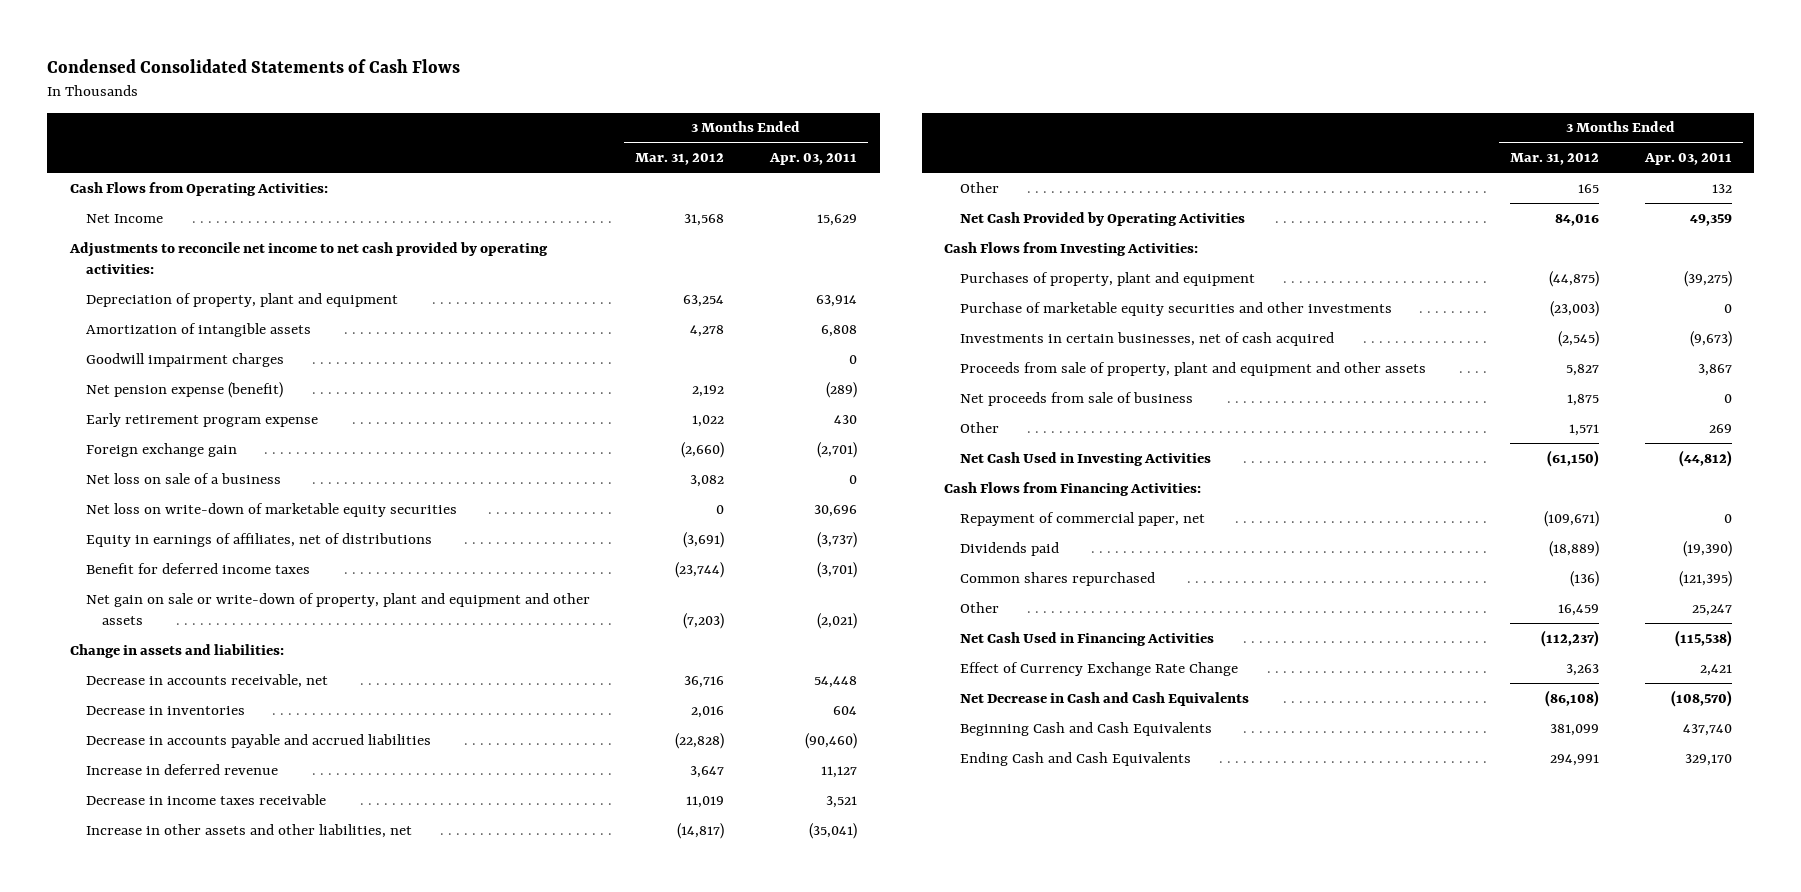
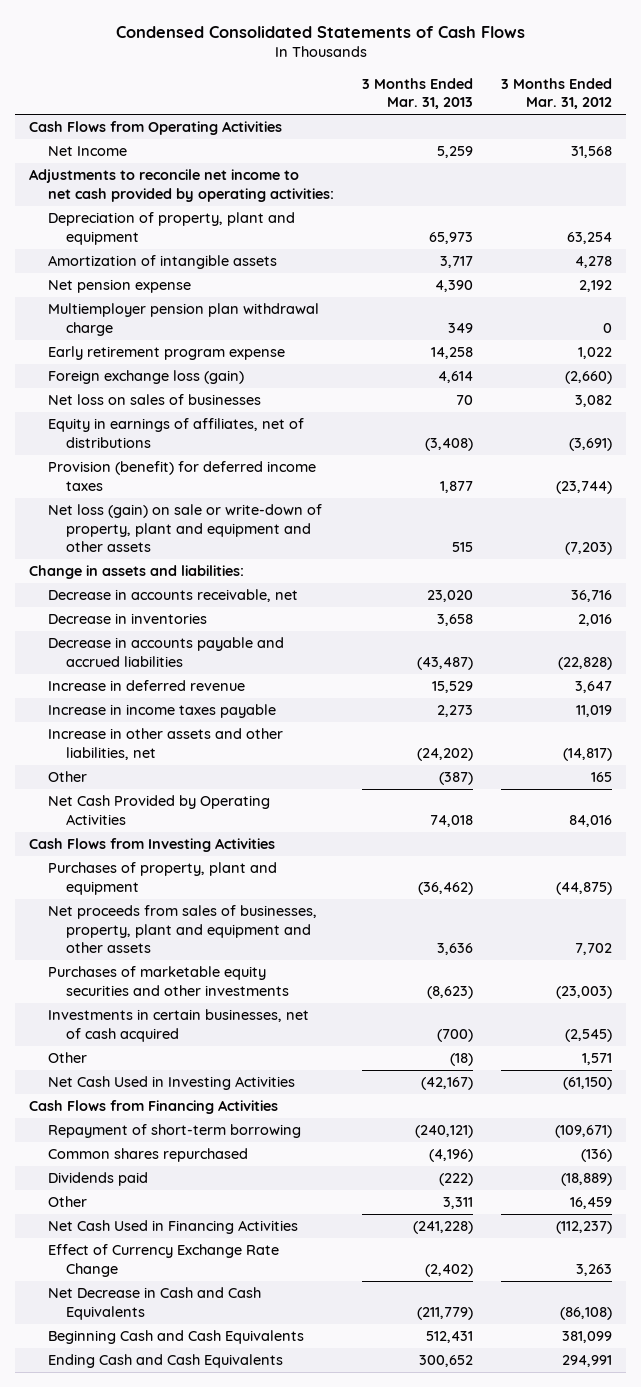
[768,153,857,166] Apr. 03, 2011 -> none
none -> [361,77,473,110] 3 Months Ended Mar. 31, 2013
[69,181,328,196] Cash Flows from Operating Activities: -> [29,121,283,136] Cash Flows from Operating Activities
[85,352,284,367] Goodwill impairment charges -> none
[85,381,283,398] Net pension expense (benefit) -> [47,279,191,294] Net pension expense
none -> [47,303,319,336] Multiemployer pension plan withdrawal charge
[85,502,457,517] Net loss on write-down of marketable equity securities -> none
[85,442,237,457] Foreign exchange gain -> [47,370,244,385] Foreign exchange loss (gain)
[85,472,281,484] Net loss on sale of a business -> [47,394,261,406] Net loss on sales of businesses
[85,562,310,574] Benefit for deferred income taxes -> [47,461,316,491] Provision (benefit) for deferred income taxes
[85,592,590,626] Net gain on sale or write-down of property, plant and equipment and other assets -> [47,504,322,553] Net loss (gain) on sale or write-down of property, plant and equipment and other assets
[85,793,326,805] Decrease in income taxes receivable -> [47,704,276,719] Increase in income taxes payable
[944,241,1199,256] Cash Flows from Investing Activities: -> [29,838,276,853] Cash Flows from Investing Activities
none -> [47,905,317,954] Net proceeds from sales of businesses, property, plant and equipment and other assets
[960,301,1393,316] Purchase of marketable equity securities and other investments -> [47,966,290,996] Purchases of marketable equity securities and other investments
[960,361,1427,376] Proceeds from sale of property, plant and equipment and other assets -> none
[960,391,1194,406] Net proceeds from sale of business -> none
[944,481,1202,496] Cash Flows from Financing Activities: -> [29,1100,279,1115] Cash Flows from Financing Activities
[960,511,1206,526] Repayment of commercial paper, net -> [47,1124,301,1139] Repayment of short-term borrowing
[960,541,1060,556] Dividends paid -> [47,1172,148,1187] Dividends paid

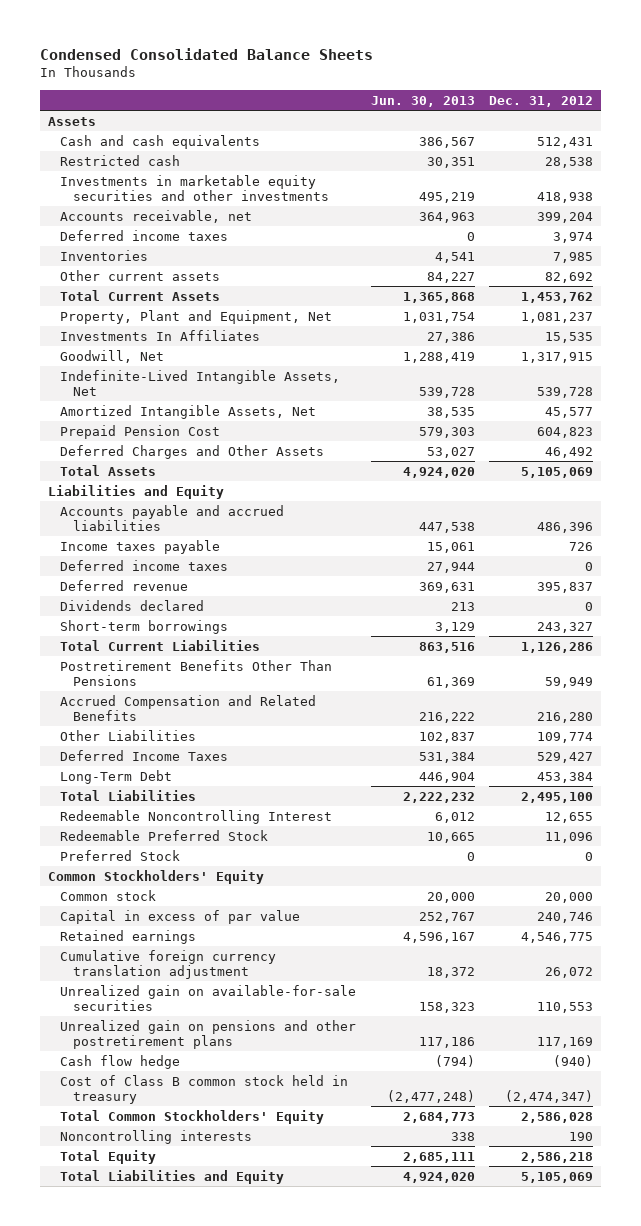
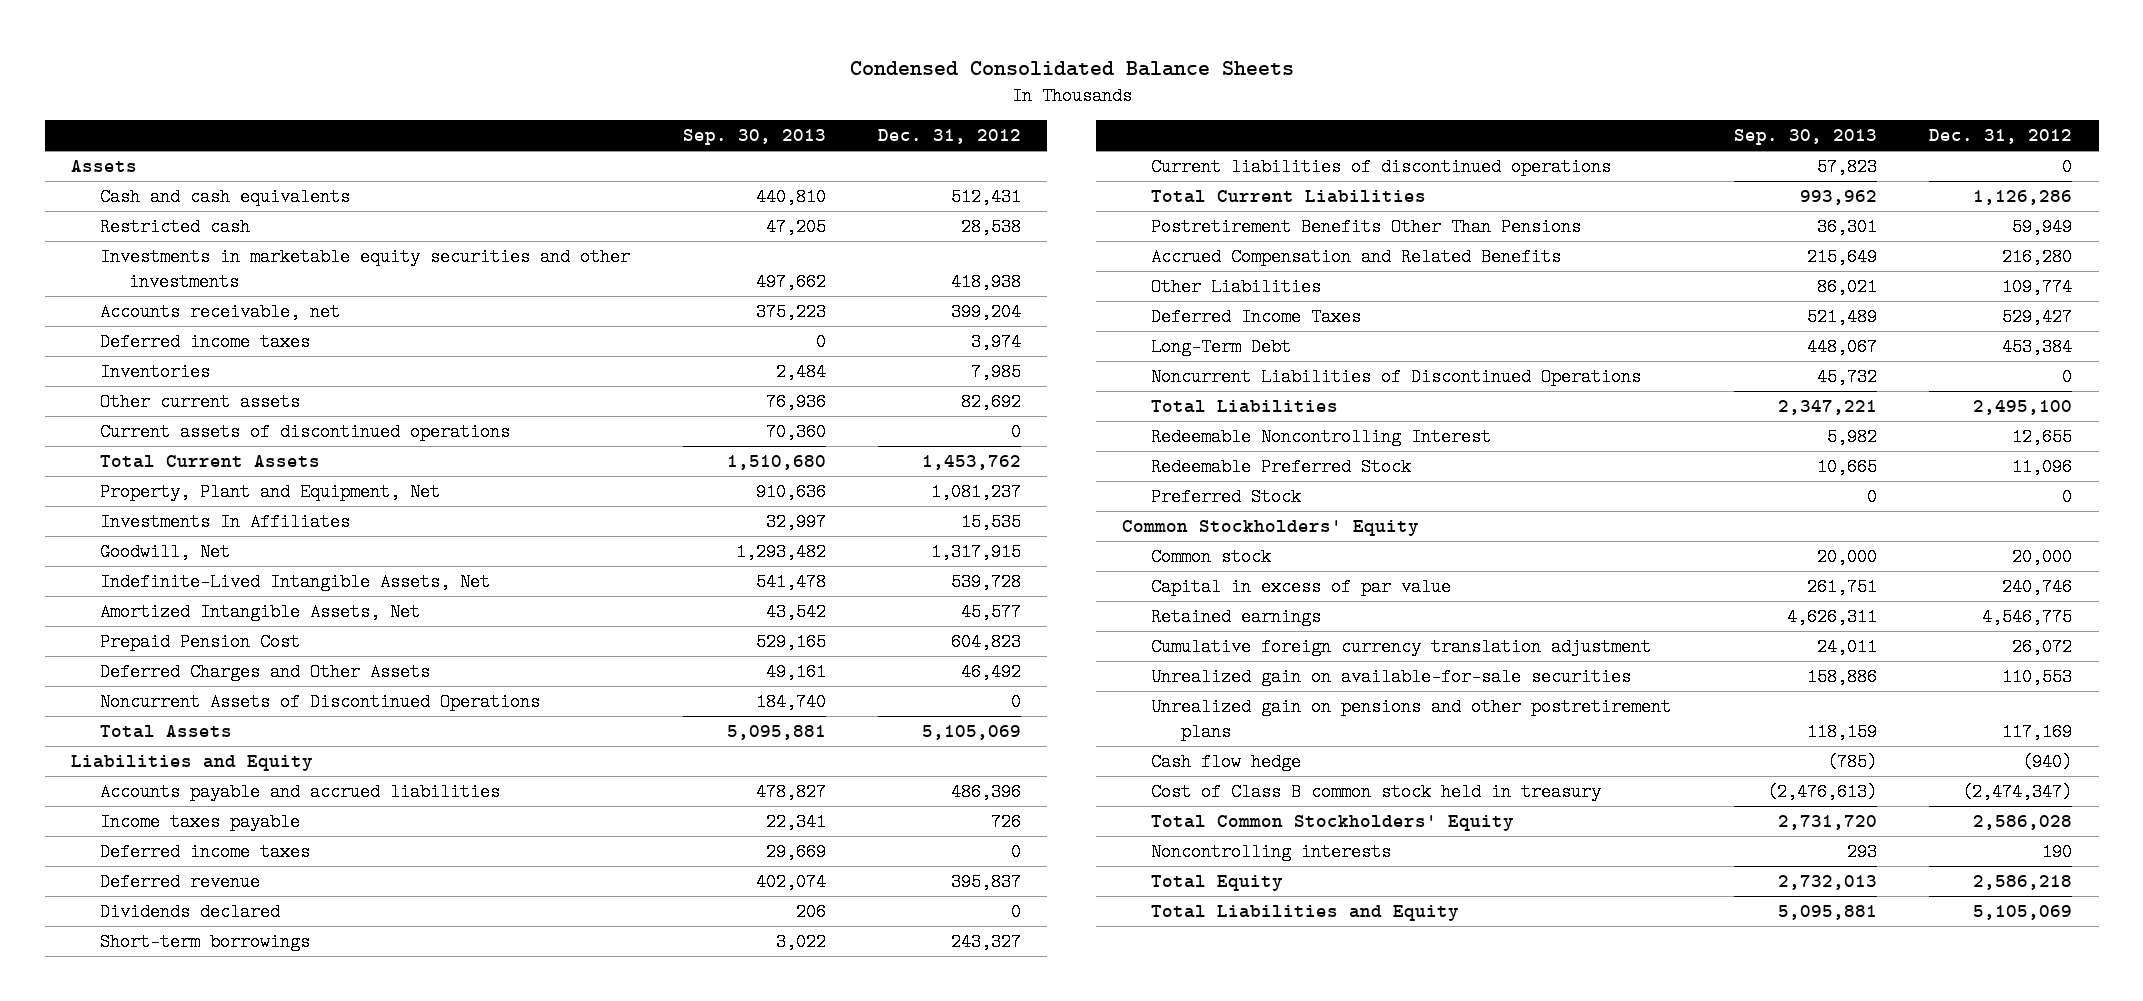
[370,95,475,107] Jun. 30, 2013 -> none
none -> [682,129,826,146] Sep. 30, 2013
none -> [100,423,511,442] Current assets of discontinued operations
none -> [100,693,541,712] Noncurrent Assets of Discontinued Operations
none -> [1151,158,1612,177] Current liabilities of discontinued operations
none -> [1151,368,1642,387] Noncurrent Liabilities of Discontinued Operations

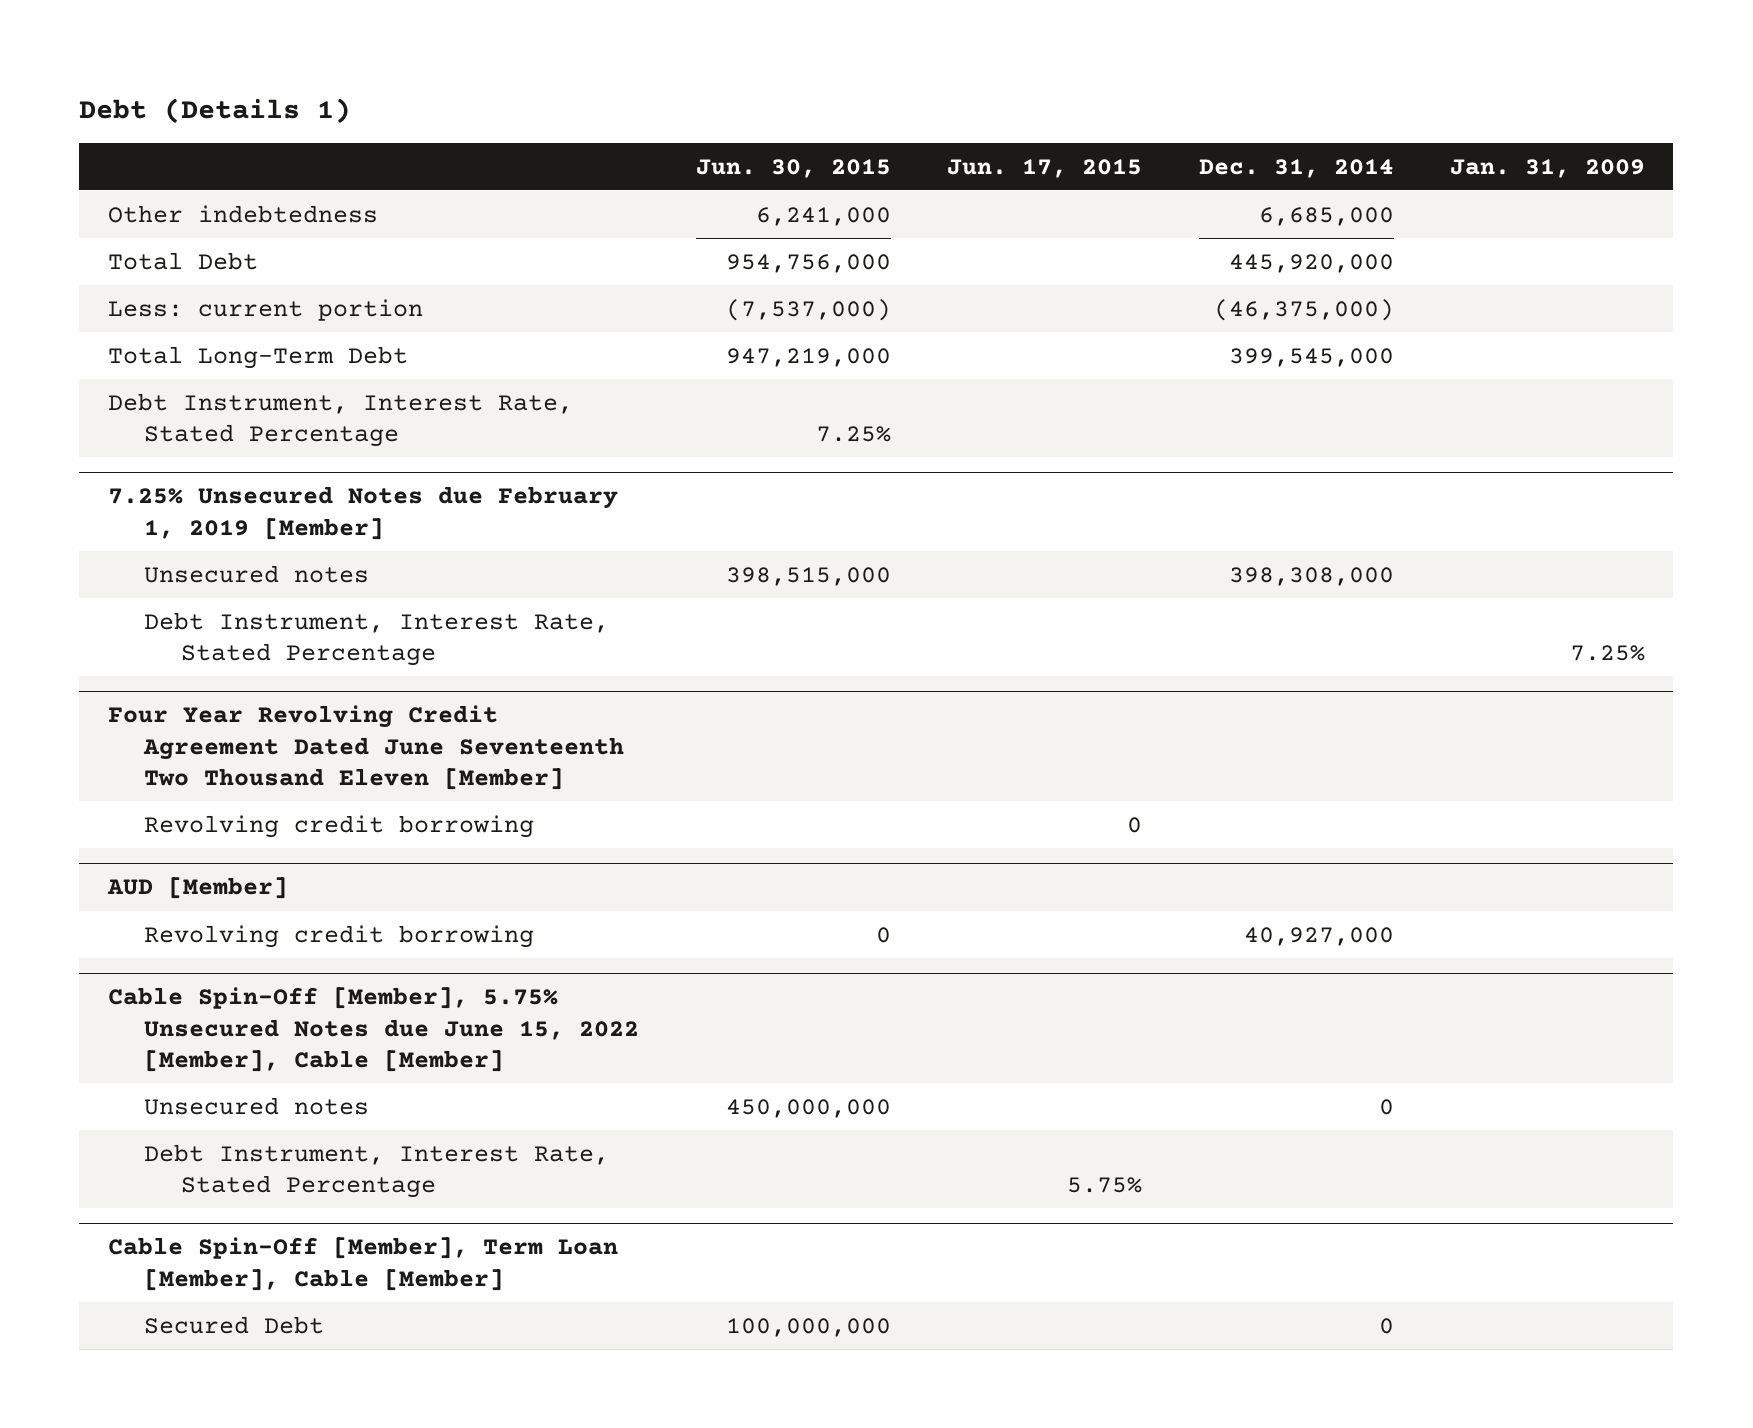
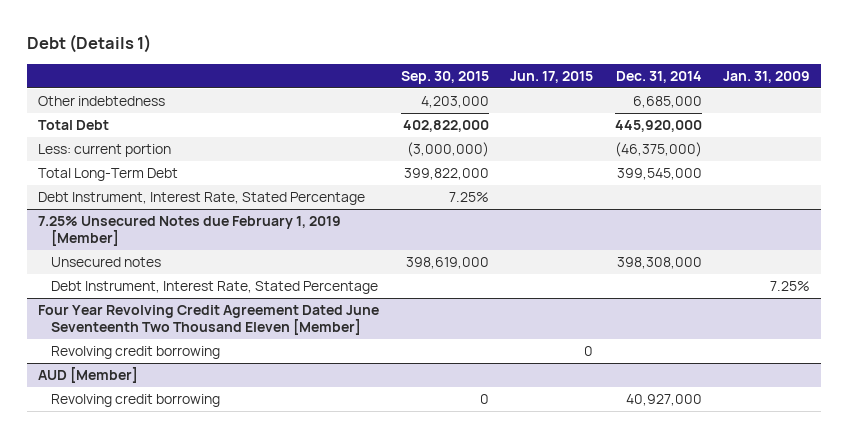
[695,158,891,178] Jun. 30, 2015 -> none
none -> [400,70,489,84] Sep. 30, 2015
[107,987,640,1072] Cable Spin-Off [Member], 5.75% Unsecured Notes due June 15, 2022 [Member], Cable [Member] -> none
[144,1096,370,1115] Unsecured notes -> none
[144,1143,610,1198] Debt Instrument, Interest Rate, Stated Percentage -> none
[107,1237,618,1291] Cable Spin-Off [Member], Term Loan [Member], Cable [Member] -> none
[144,1315,325,1334] Secured Debt -> none

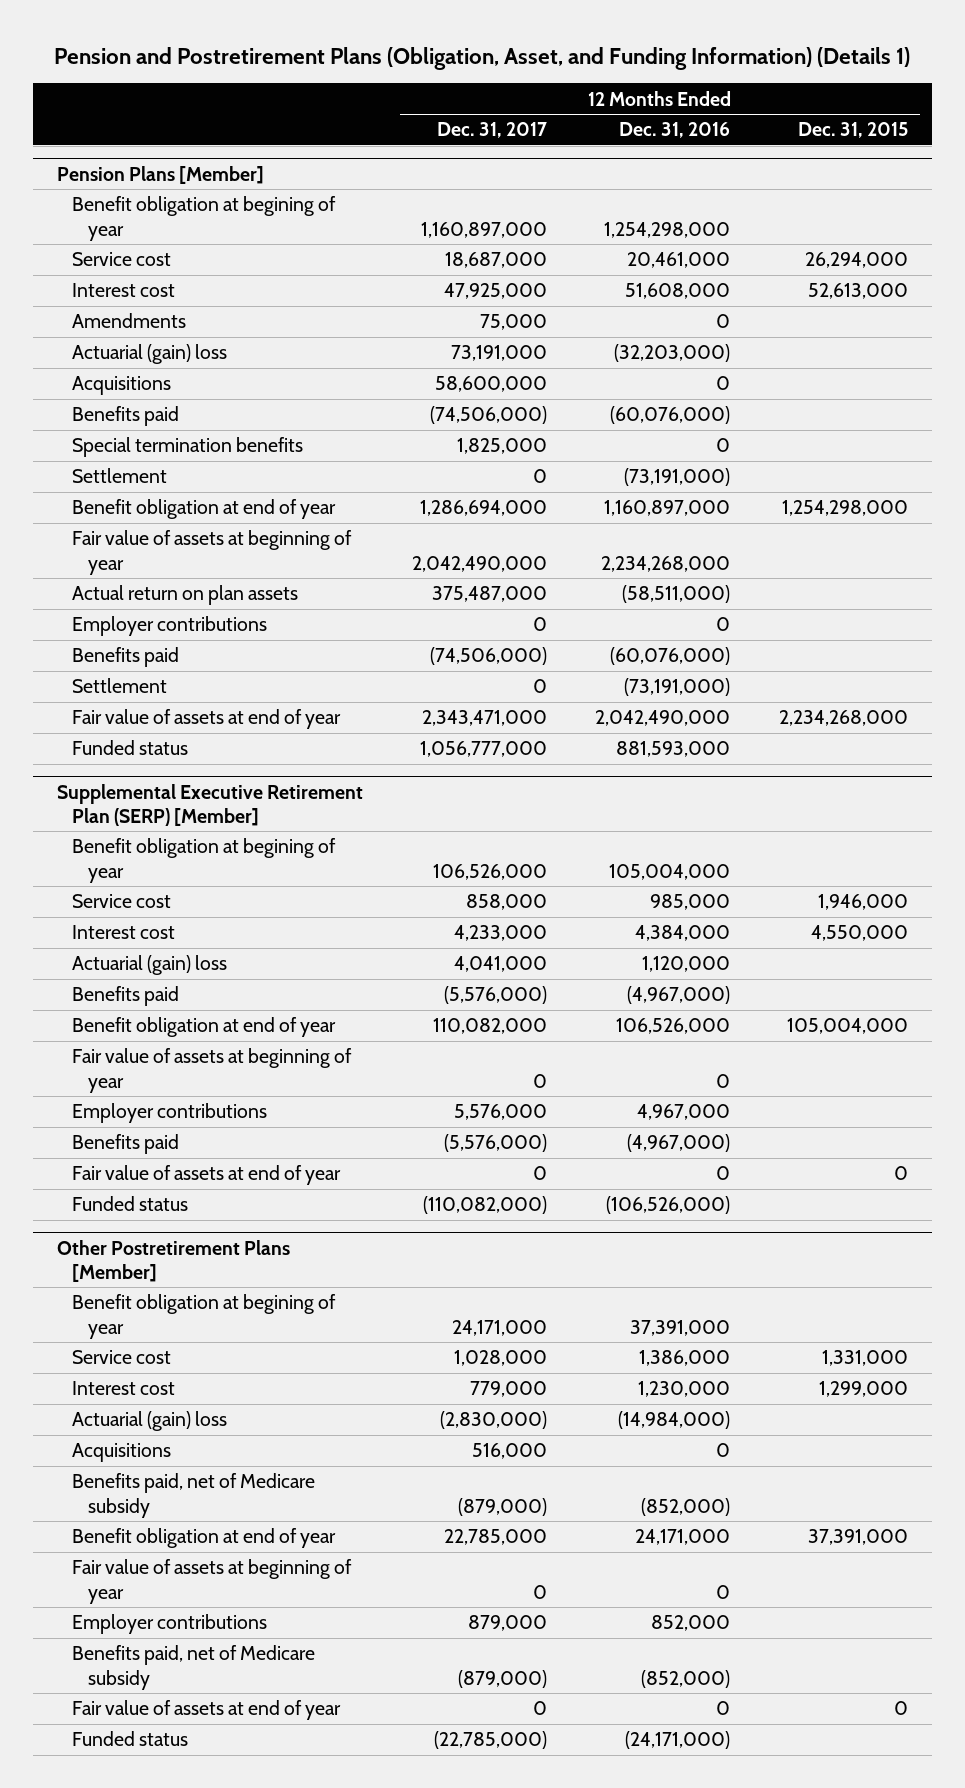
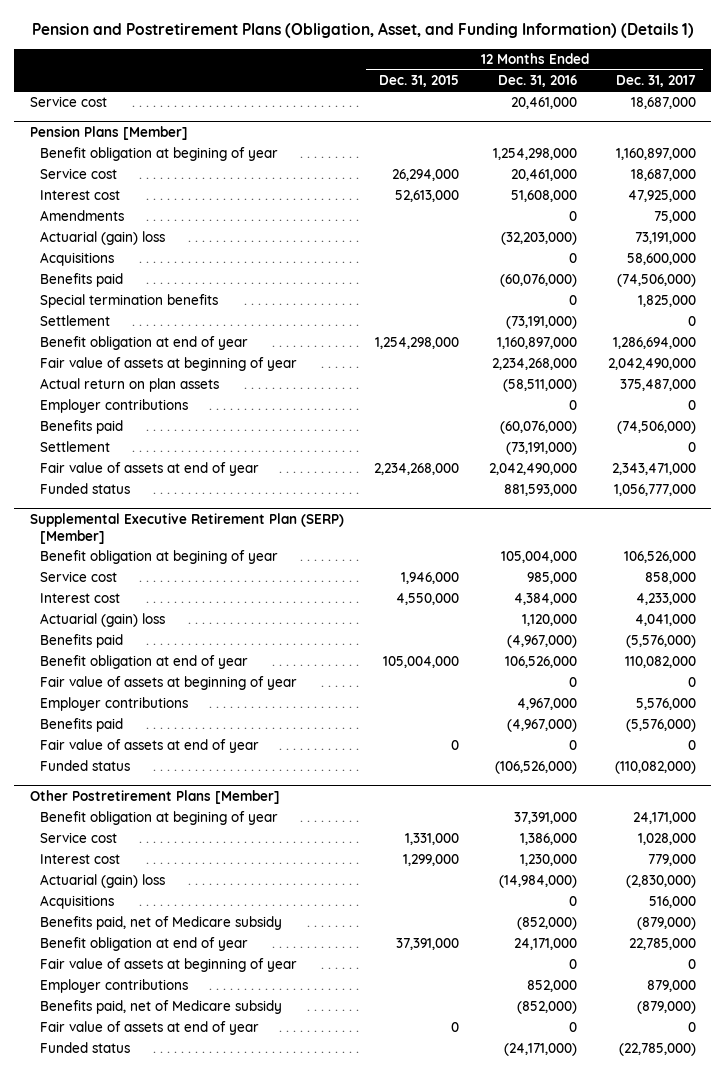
none -> [29,96,107,108] Service cost

